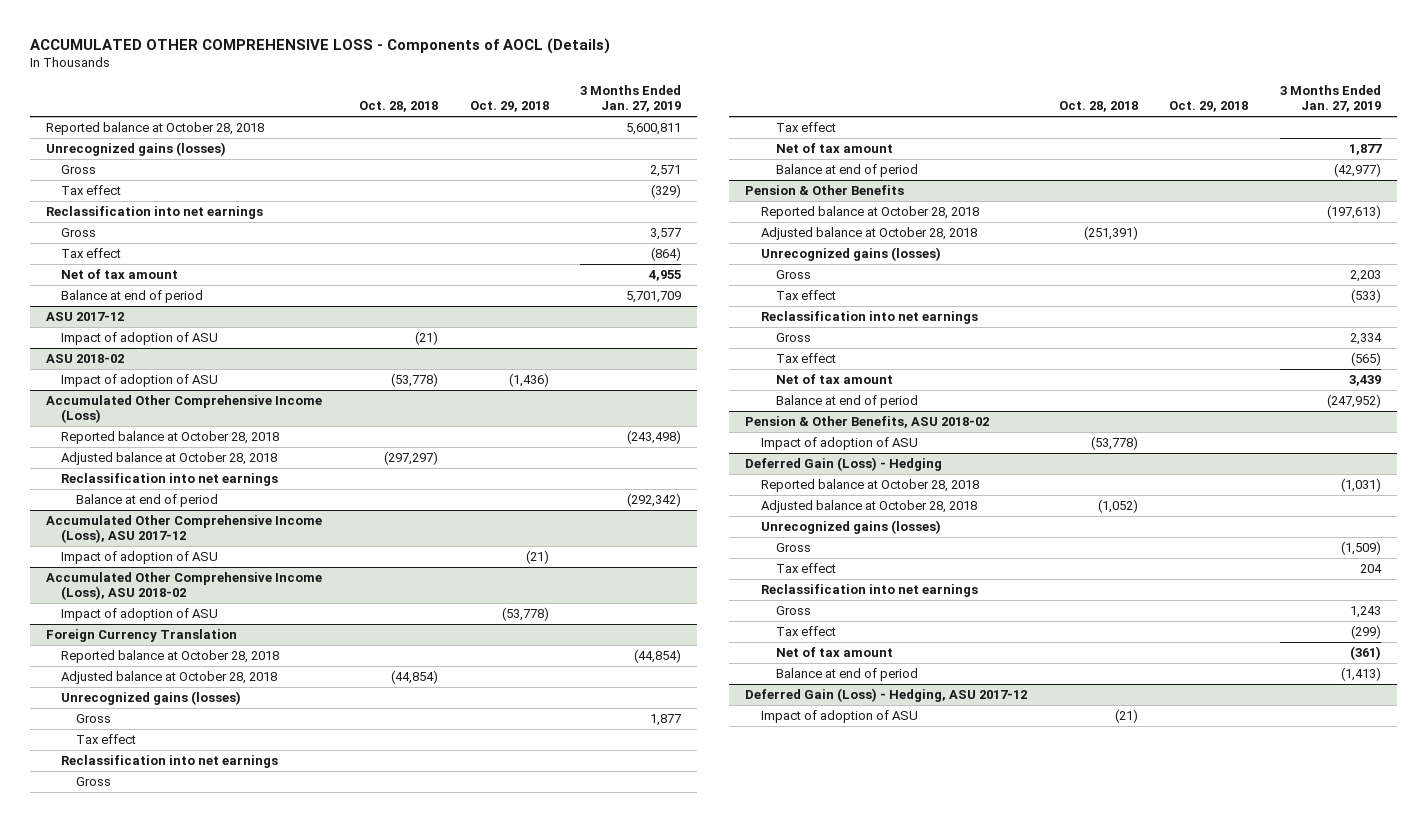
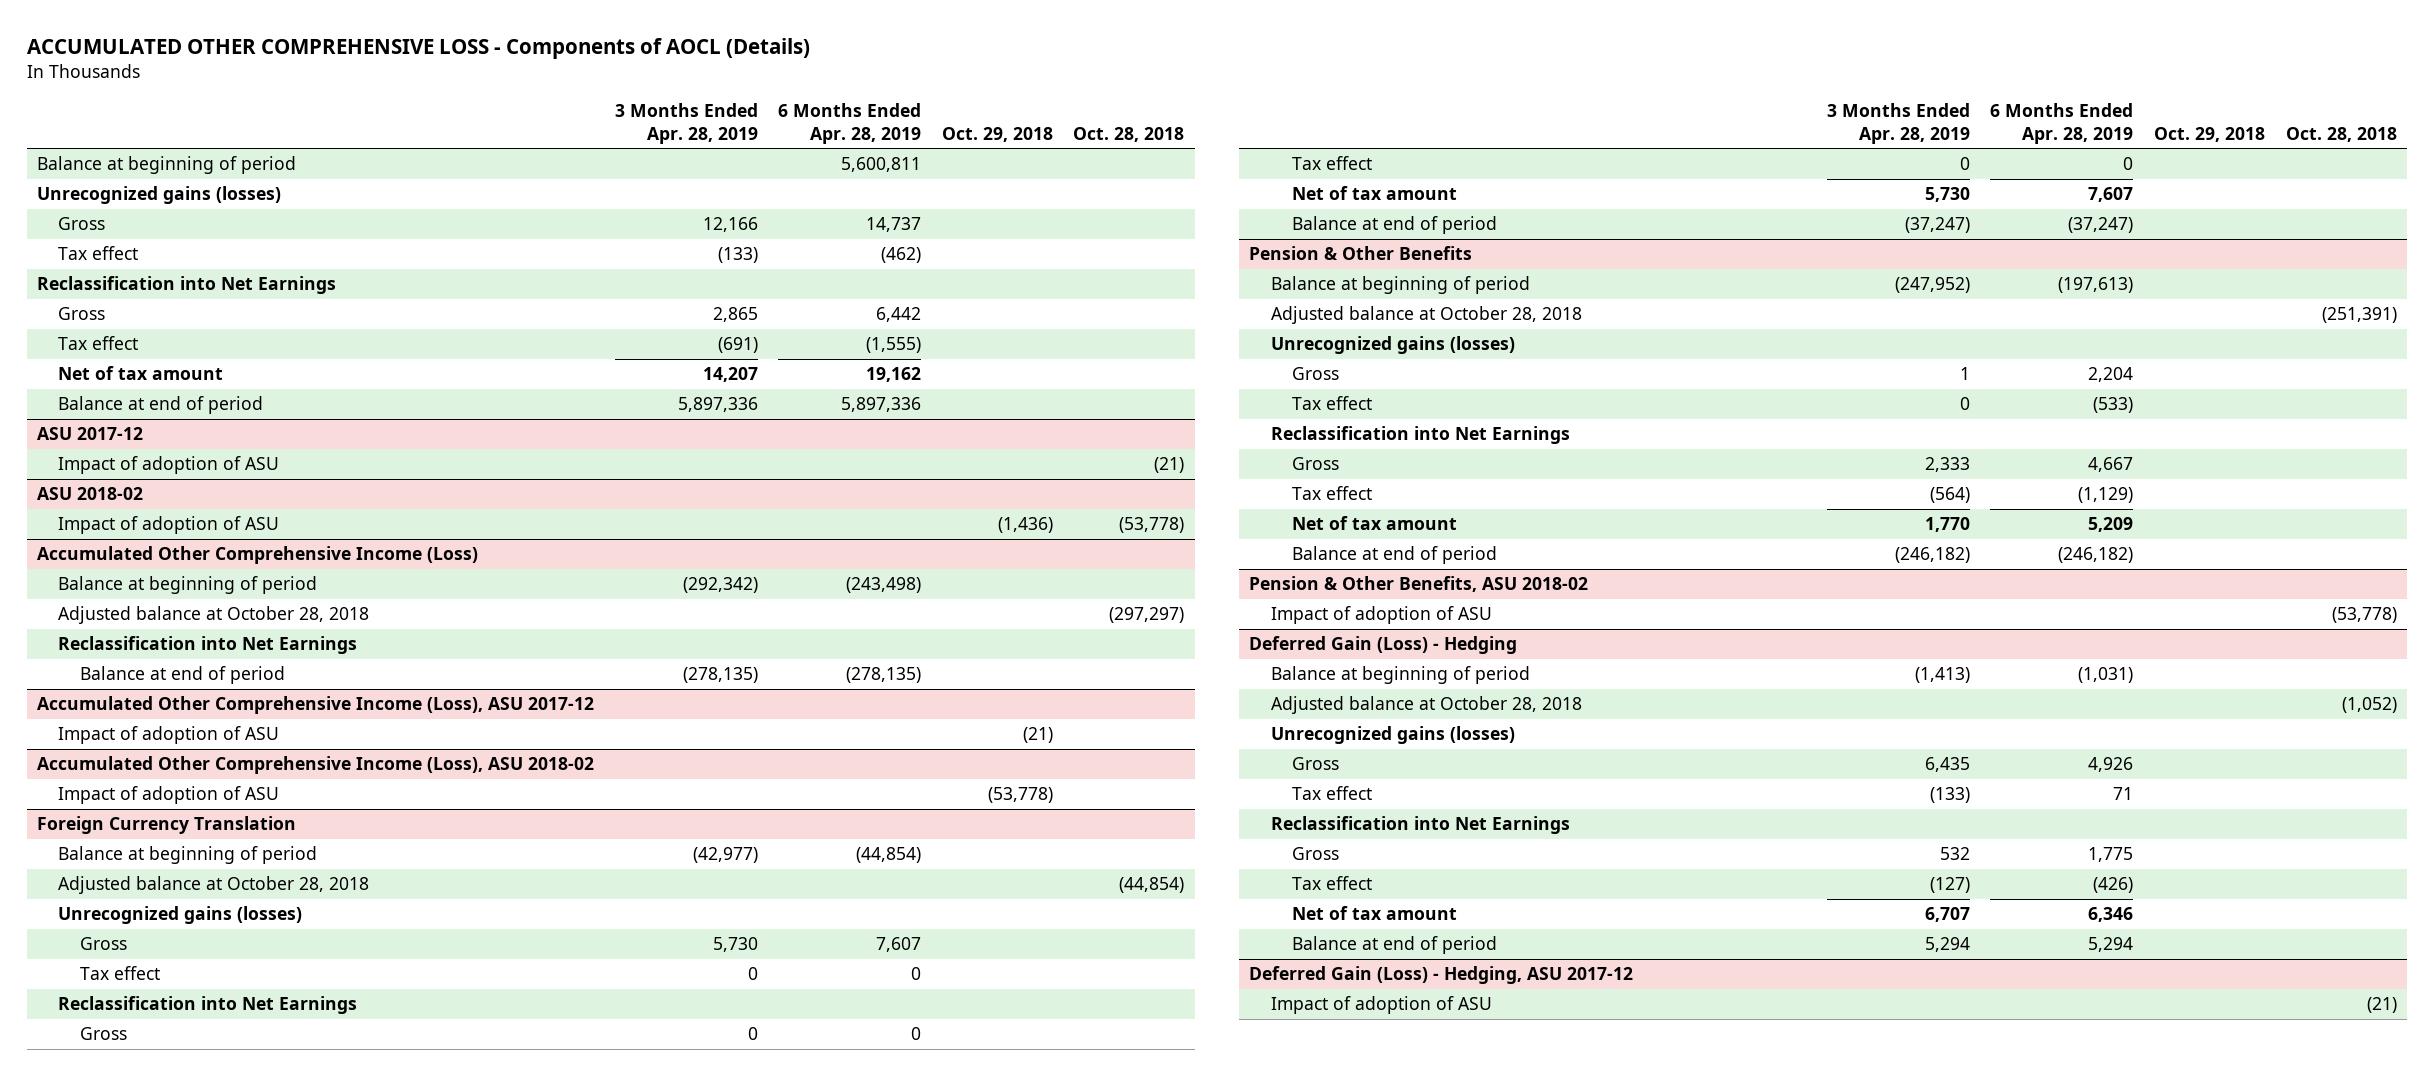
[580,84,682,113] 3 Months Ended Jan. 27, 2019 -> none
none -> [614,103,758,144] 3 Months Ended Apr. 28, 2019
none -> [778,103,922,144] 6 Months Ended Apr. 28, 2019
[45,121,264,135] Reported balance at October 28, 2018 -> [37,156,297,175] Balance at beginning of period
[45,205,263,219] Reclassification into net earnings -> [37,276,337,295] Reclassification into Net Earnings
[60,430,279,444] Reported balance at October 28, 2018 -> [58,576,318,595] Balance at beginning of period
[60,472,278,486] Reclassification into net earnings -> [58,636,358,655] Reclassification into Net Earnings
[60,649,279,663] Reported balance at October 28, 2018 -> [58,846,318,865] Balance at beginning of period
[60,754,278,768] Reclassification into net earnings -> [58,996,358,1015] Reclassification into Net Earnings
[760,205,979,219] Reported balance at October 28, 2018 -> [1270,276,1530,295] Balance at beginning of period
[760,310,978,324] Reclassification into net earnings -> [1270,426,1570,445] Reclassification into Net Earnings
[760,478,979,492] Reported balance at October 28, 2018 -> [1270,666,1530,685] Balance at beginning of period
[760,583,978,597] Reclassification into net earnings -> [1270,816,1570,835] Reclassification into Net Earnings

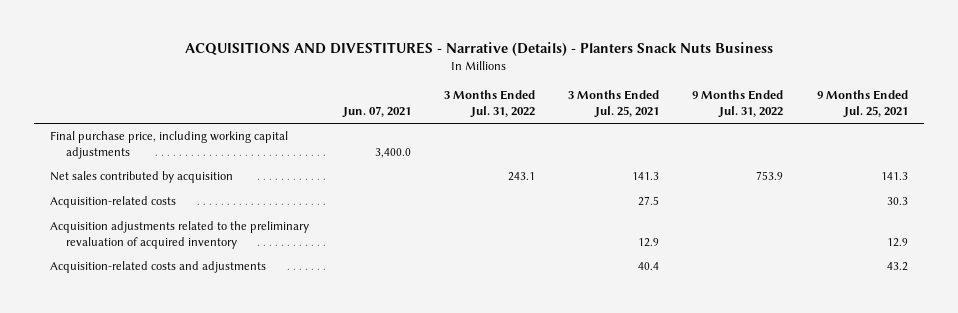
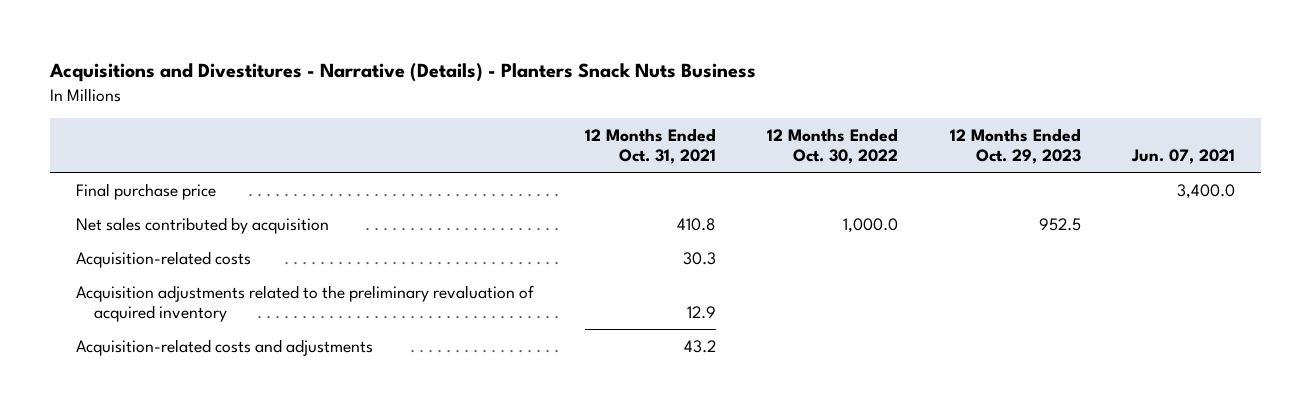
[184,42,773,57] ACQUISITIONS AND DIVESTITURES - Narrative (Details) - Planters Snack Nuts Business -> [48,62,756,82] Acquisitions and Divestitures - Narrative (Details) - Planters Snack Nuts Business
[443,90,535,118] 3 Months Ended Jul. 31, 2022 -> none
[568,90,660,118] 3 Months Ended Jul. 25, 2021 -> none
[692,90,784,118] 9 Months Ended Jul. 31, 2022 -> none
[816,90,908,118] 9 Months Ended Jul. 25, 2021 -> none
none -> [584,127,716,165] 12 Months Ended Oct. 31, 2021
none -> [767,127,899,165] 12 Months Ended Oct. 30, 2022
none -> [949,127,1081,165] 12 Months Ended Oct. 29, 2023
[50,131,289,159] Final purchase price, including working capital adjustments -> [75,182,216,200] Final purchase price

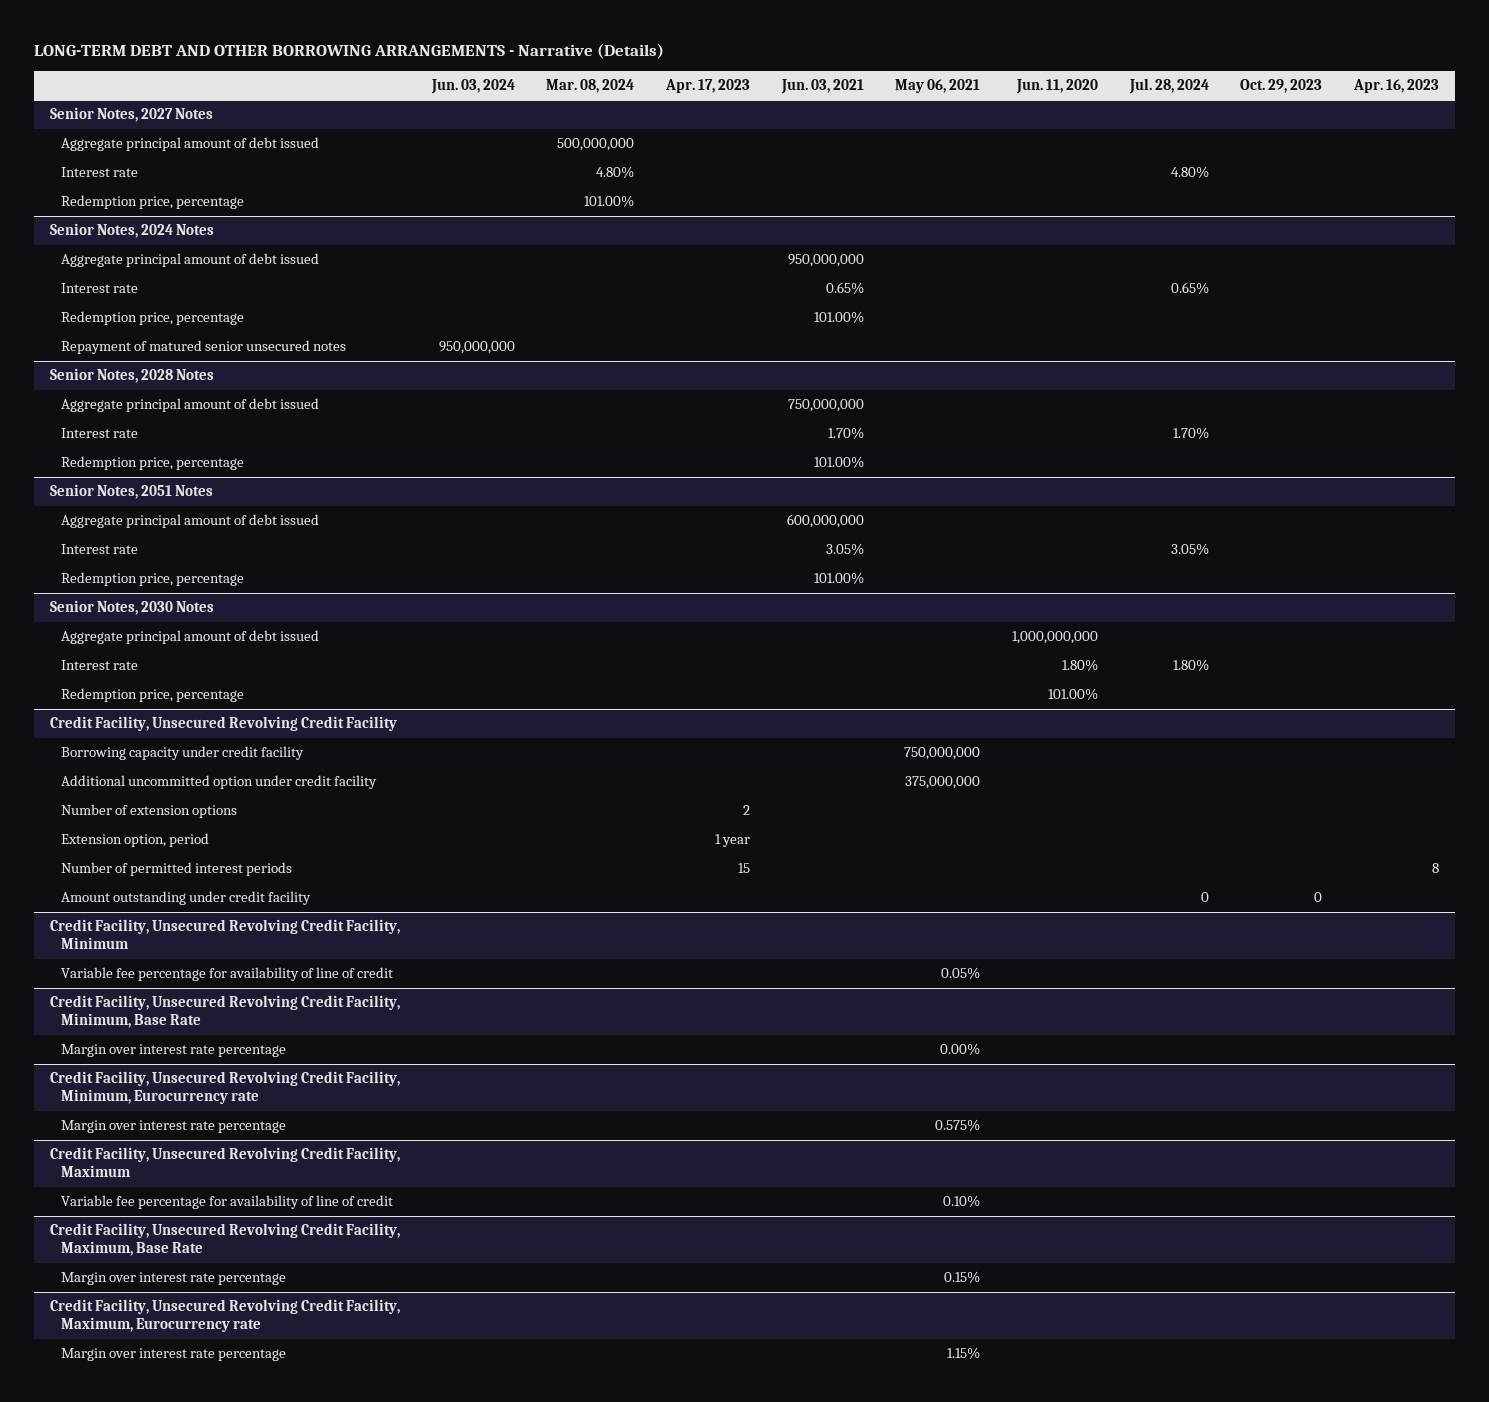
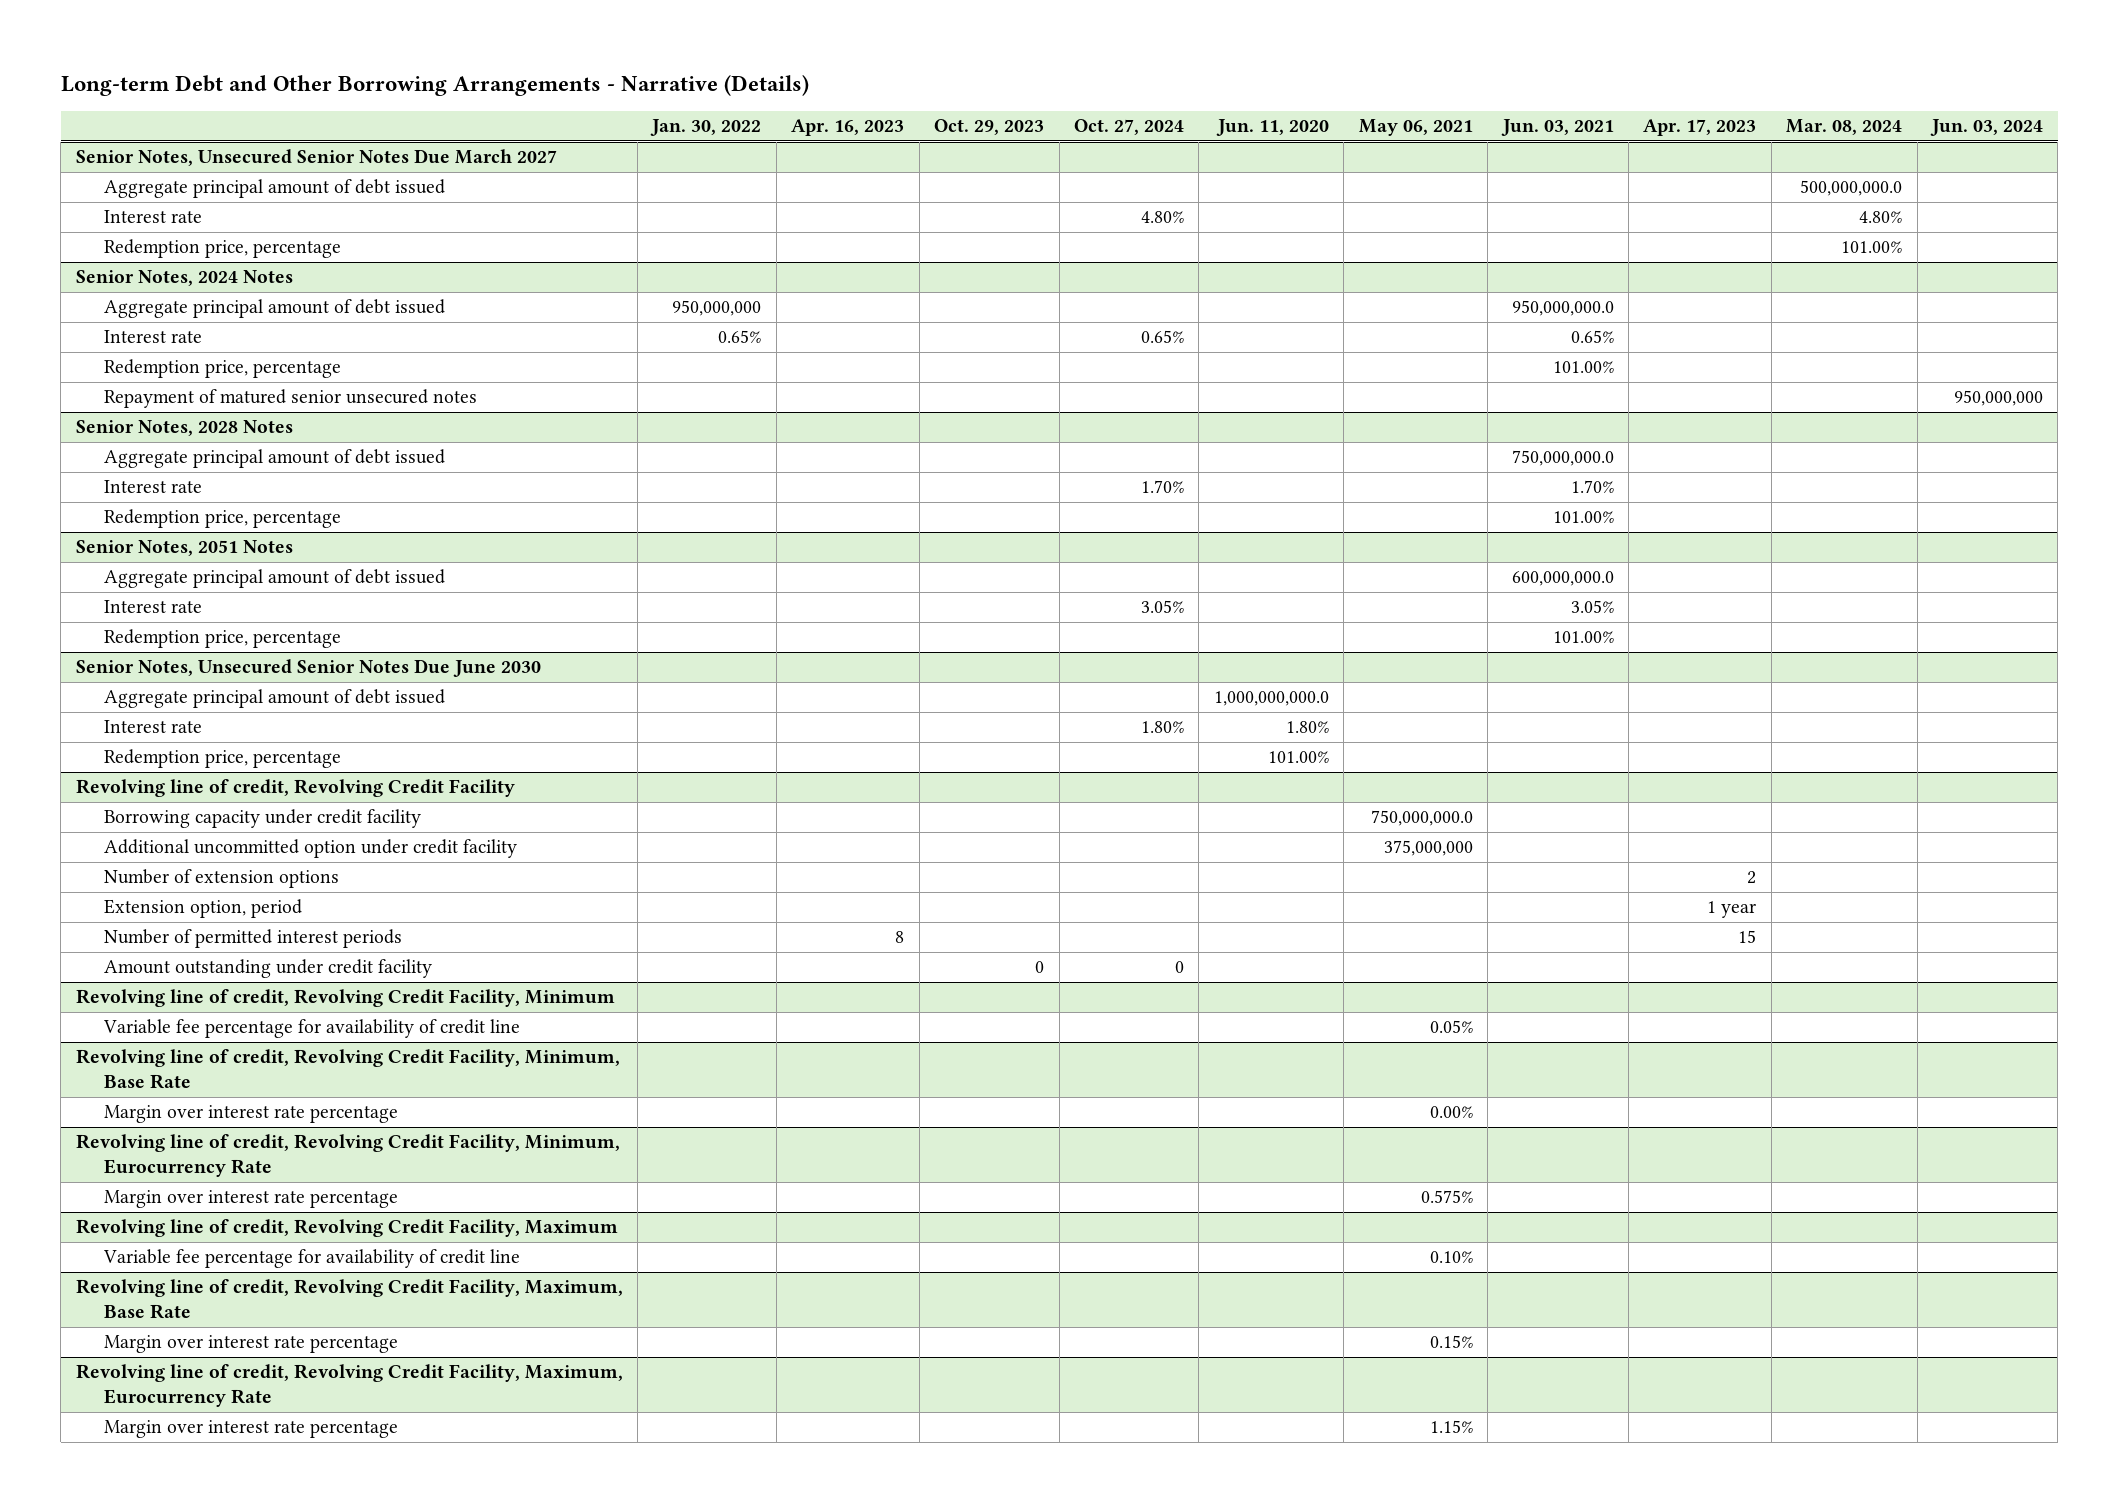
[34,43,665,60] LONG-TERM DEBT AND OTHER BORROWING ARRANGEMENTS - Narrative (Details) -> [60,75,809,97] Long-term Debt and Other Borrowing Arrangements - Narrative (Details)
[1128,77,1209,94] Jul. 28, 2024 -> none
none -> [650,118,762,136] Jan. 30, 2022
none -> [1074,118,1185,135] Oct. 27, 2024
[50,107,214,123] Senior Notes, 2027 Notes -> [75,149,557,167] Senior Notes, Unsecured Senior Notes Due March 2027
[557,138,635,152] 500,000,000 -> [1800,180,1903,197] 500,000,000.0
[787,254,864,268] 950,000,000 -> [1511,300,1614,317] 950,000,000.0
[787,399,864,413] 750,000,000 -> [1511,450,1614,467] 750,000,000.0
[786,514,864,529] 600,000,000 -> [1511,571,1614,587] 600,000,000.0
[50,600,215,616] Senior Notes, 2030 Notes -> [75,659,541,678] Senior Notes, Unsecured Senior Notes Due June 2030
[1011,631,1098,645] 1,000,000,000 -> [1213,691,1329,707] 1,000,000,000.0
[50,716,398,732] Credit Facility, Unsecured Revolving Credit Facility -> [75,779,515,798] Revolving line of credit, Revolving Credit Facility
[904,747,981,761] 750,000,000 -> [1370,810,1473,827] 750,000,000.0
[50,919,401,950] Credit Facility, Unsecured Revolving Credit Facility, Minimum -> [75,989,615,1008] Revolving line of credit, Revolving Credit Facility, Minimum
[61,967,394,982] Variable fee percentage for availability of line of credit -> [103,1019,521,1039] Variable fee percentage for availability of credit line
[50,995,401,1029] Credit Facility, Unsecured Revolving Credit Facility, Minimum, Base Rate -> [75,1049,620,1090] Revolving line of credit, Revolving Credit Facility, Minimum, Base Rate
[50,1071,401,1105] Credit Facility, Unsecured Revolving Credit Facility, Minimum, Eurocurrency rate -> [75,1134,620,1178] Revolving line of credit, Revolving Credit Facility, Minimum, Eurocurrency Rate
[50,1147,401,1178] Credit Facility, Unsecured Revolving Credit Facility, Maximum -> [75,1219,618,1238] Revolving line of credit, Revolving Credit Facility, Maximum
[61,1195,394,1210] Variable fee percentage for availability of line of credit -> [103,1249,521,1269] Variable fee percentage for availability of credit line
[50,1223,401,1257] Credit Facility, Unsecured Revolving Credit Facility, Maximum, Base Rate -> [75,1279,623,1320] Revolving line of credit, Revolving Credit Facility, Maximum, Base Rate
[50,1299,401,1333] Credit Facility, Unsecured Revolving Credit Facility, Maximum, Eurocurrency rate -> [75,1364,623,1408] Revolving line of credit, Revolving Credit Facility, Maximum, Eurocurrency Rate

